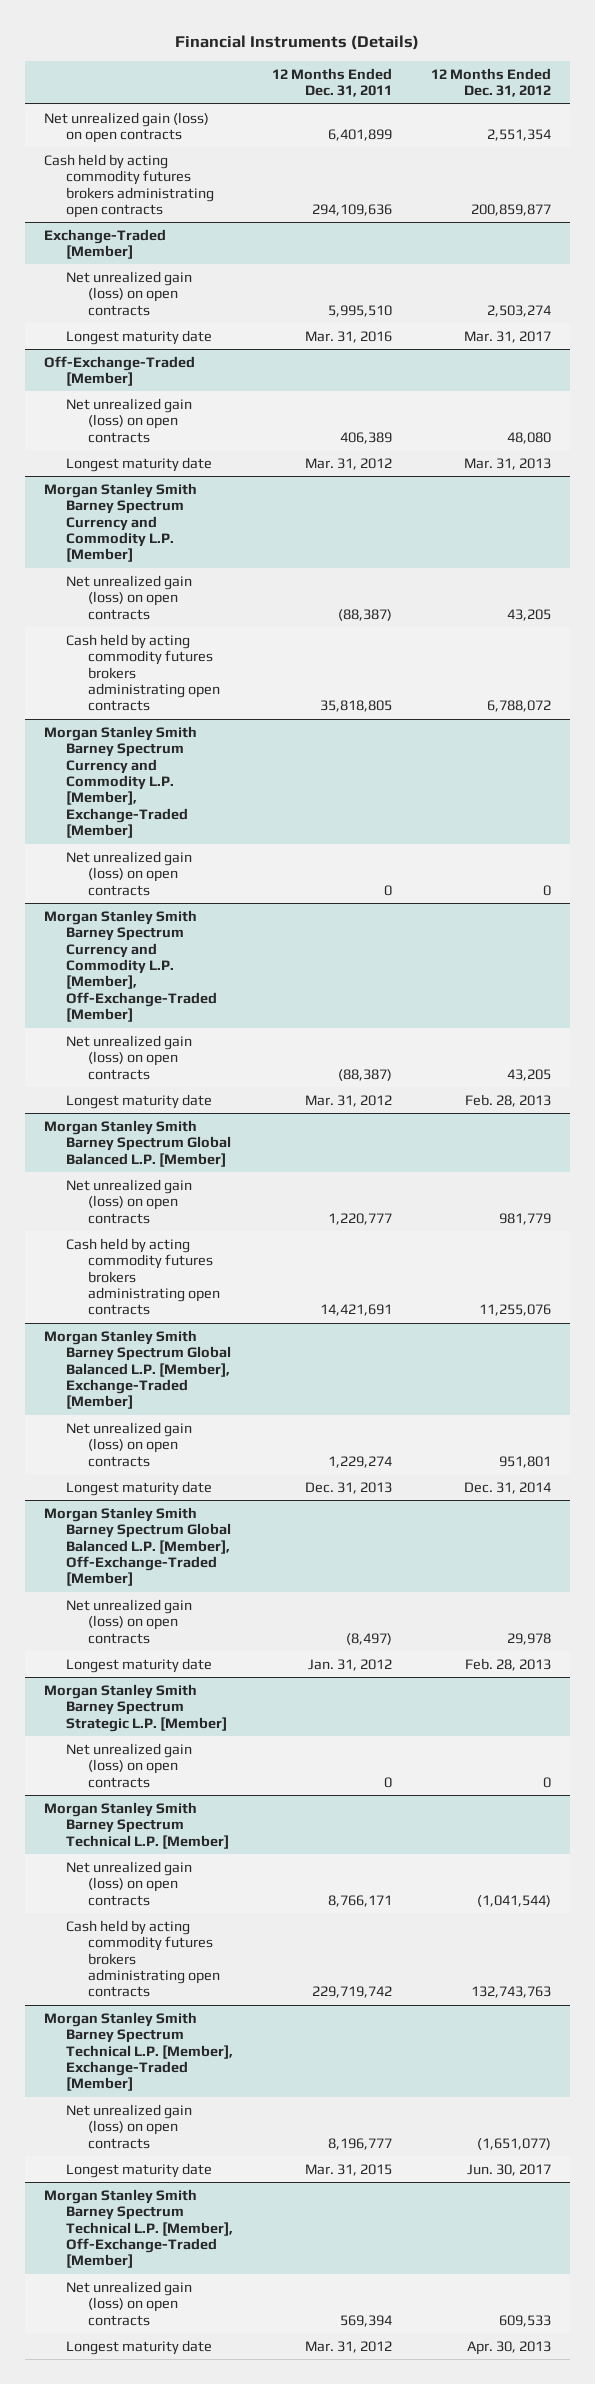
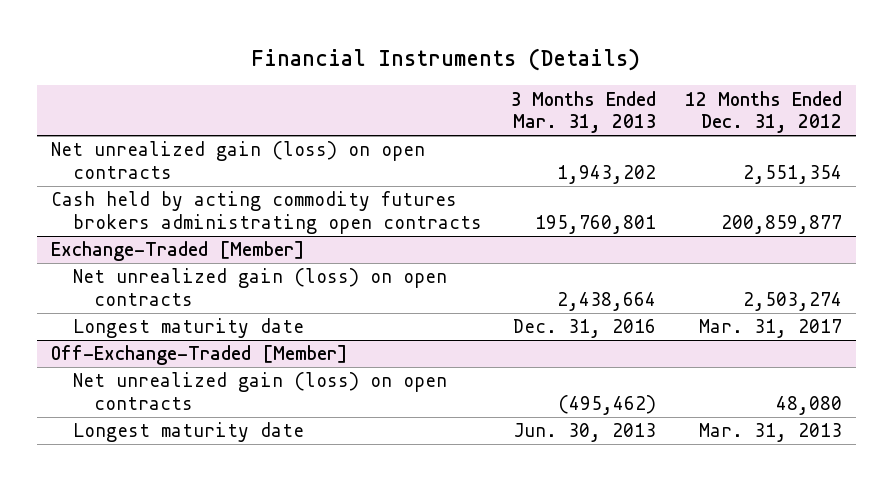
[271,67,392,98] 12 Months Ended Dec. 31, 2011 -> none
none -> [510,90,657,133] 3 Months Ended Mar. 31, 2013
[43,482,197,563] Morgan Stanley Smith Barney Spectrum Currency and Commodity L.P. [Member] -> none
[66,574,193,620] Net unrealized gain (loss) on open contracts -> none
[66,633,221,712] Cash held by acting commodity futures brokers administrating open contracts -> none
[43,725,197,839] Morgan Stanley Smith Barney Spectrum Currency and Commodity L.P. [Member], Exchange-Traded [Member] -> none
[66,850,193,896] Net unrealized gain (loss) on open contracts -> none
[43,909,218,1023] Morgan Stanley Smith Barney Spectrum Currency and Commodity L.P. [Member], Off-Exchange-Traded [Member] -> none
[66,1034,193,1080] Net unrealized gain (loss) on open contracts -> none
[66,1093,213,1109] Longest maturity date -> none
[43,1119,232,1167] Morgan Stanley Smith Barney Spectrum Global Balanced L.P. [Member] -> none
[66,1178,193,1224] Net unrealized gain (loss) on open contracts -> none
[66,1237,221,1316] Cash held by acting commodity futures brokers administrating open contracts -> none
[43,1329,232,1410] Morgan Stanley Smith Barney Spectrum Global Balanced L.P. [Member], Exchange-Traded [Member] -> none
[66,1421,193,1467] Net unrealized gain (loss) on open contracts -> none
[66,1480,213,1496] Longest maturity date -> none
[43,1506,232,1587] Morgan Stanley Smith Barney Spectrum Global Balanced L.P. [Member], Off-Exchange-Traded [Member] -> none
[66,1598,193,1644] Net unrealized gain (loss) on open contracts -> none
[66,1657,213,1673] Longest maturity date -> none
[43,1683,228,1732] Morgan Stanley Smith Barney Spectrum Strategic L.P. [Member] -> none
[66,1742,193,1788] Net unrealized gain (loss) on open contracts -> none
[43,1801,230,1849] Morgan Stanley Smith Barney Spectrum Technical L.P. [Member] -> none
[66,1860,193,1906] Net unrealized gain (loss) on open contracts -> none
[66,1919,221,1998] Cash held by acting commodity futures brokers administrating open contracts -> none
[43,2011,234,2092] Morgan Stanley Smith Barney Spectrum Technical L.P. [Member], Exchange-Traded [Member] -> none
[66,2103,193,2149] Net unrealized gain (loss) on open contracts -> none
[66,2162,213,2178] Longest maturity date -> none
[43,2188,234,2269] Morgan Stanley Smith Barney Spectrum Technical L.P. [Member], Off-Exchange-Traded [Member] -> none
[66,2280,193,2326] Net unrealized gain (loss) on open contracts -> none
[66,2339,213,2355] Longest maturity date -> none

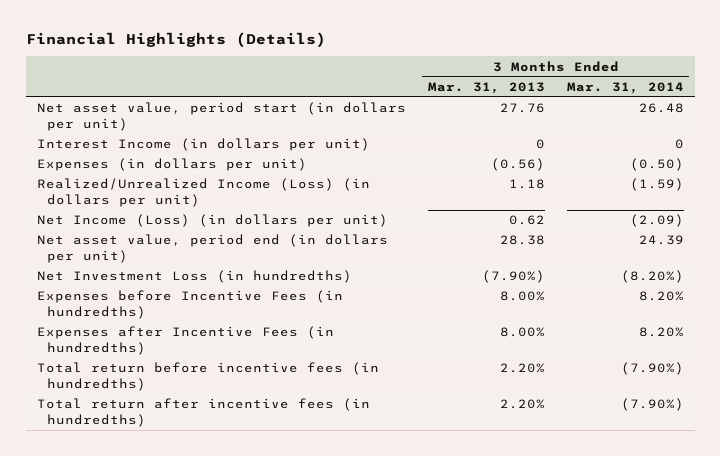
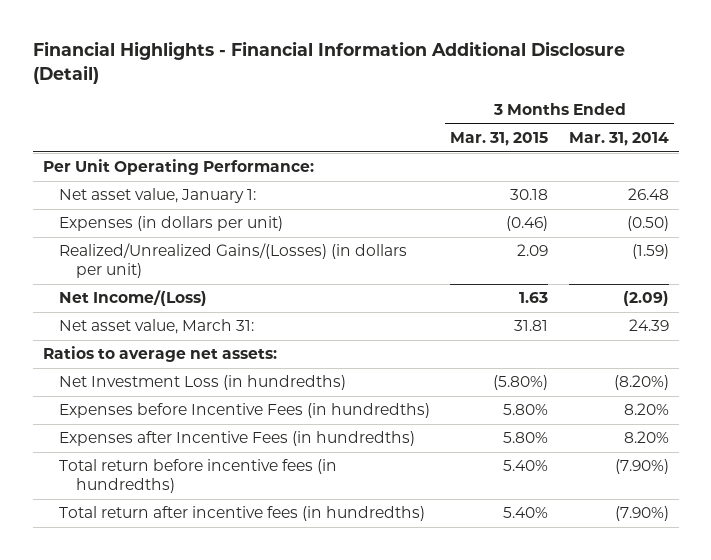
[25,32,326,49] Financial Highlights (Details) -> [32,41,625,84] Financial Highlights - Financial Information Additional Disclosure (Detail)
[427,81,545,94] Mar. 31, 2013 -> none
none -> [450,131,549,146] Mar. 31, 2015
[36,138,370,152] Interest Income (in dollars per unit) -> none
none -> [42,159,314,176] Per Unit Operating Performance:
[36,102,406,131] Net asset value, period start (in dollars per unit) -> [59,188,257,204] Net asset value, January 1:
[36,214,388,228] Net Income (Loss) (in dollars per unit) -> none
[36,178,370,207] Realized/Unrealized Income (Loss) (in dollars per unit) -> [59,243,408,278] Realized/Unrealized Gains/(Losses) (in dollars per unit)
none -> [59,290,208,307] Net Income/(Loss)
[36,234,388,263] Net asset value, period end (in dollars per unit) -> [59,319,255,335] Net asset value, March 31:
none -> [42,346,277,363] Ratios to average net assets:

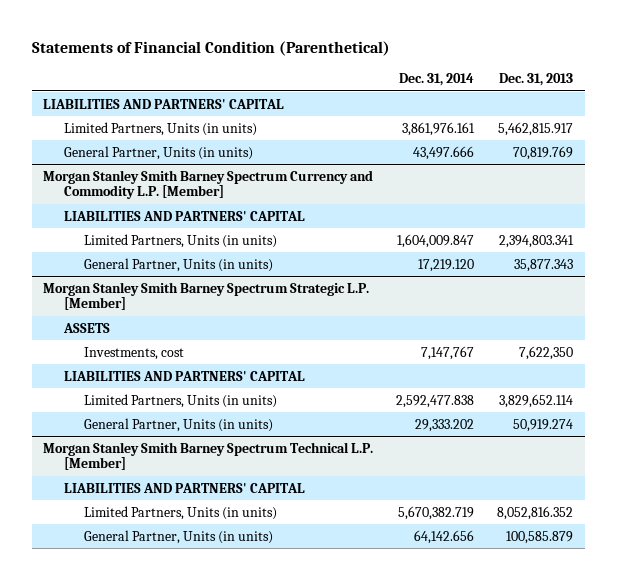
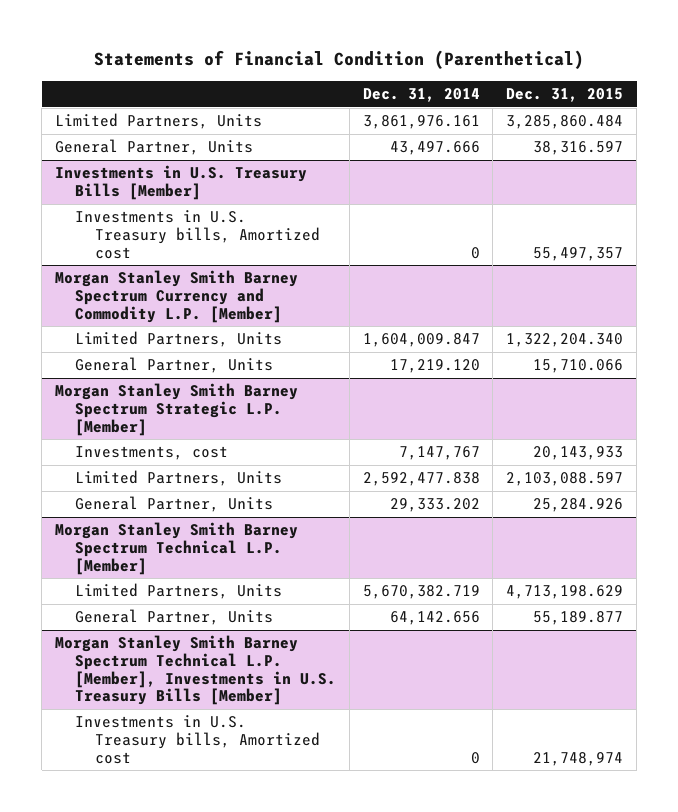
[499,73,574,87] Dec. 31, 2013 -> none
none -> [506,88,624,103] Dec. 31, 2015
[43,98,285,109] LIABILITIES AND PARTNERS' CAPITAL -> none
[63,121,257,136] Limited Partners, Units (in units) -> [54,113,262,130] Limited Partners, Units
[63,145,253,160] General Partner, Units (in units) -> [54,139,253,156] General Partner, Units
none -> [54,165,307,201] Investments in U.S. Treasury Bills [Member]
none -> [75,210,321,259] Investments in U.S. Treasury bills, Amortized cost
[63,210,305,221] LIABILITIES AND PARTNERS' CAPITAL -> none
[83,233,277,248] Limited Partners, Units (in units) -> [75,331,283,348] Limited Partners, Units
[83,257,273,272] General Partner, Units (in units) -> [75,357,274,374] General Partner, Units
[62,322,110,333] ASSETS -> none
[63,370,305,381] LIABILITIES AND PARTNERS' CAPITAL -> none
[83,393,277,408] Limited Partners, Units (in units) -> [75,470,283,487] Limited Partners, Units
[83,417,273,432] General Partner, Units (in units) -> [75,496,274,513] General Partner, Units
[63,482,305,493] LIABILITIES AND PARTNERS' CAPITAL -> none
[83,505,277,520] Limited Partners, Units (in units) -> [75,583,283,600] Limited Partners, Units
[83,529,273,544] General Partner, Units (in units) -> [75,609,274,626] General Partner, Units
none -> [54,635,337,706] Morgan Stanley Smith Barney Spectrum Technical L.P. [Member], Investments in U.S. Treasury Bills [Member]
none -> [75,715,321,764] Investments in U.S. Treasury bills, Amortized cost

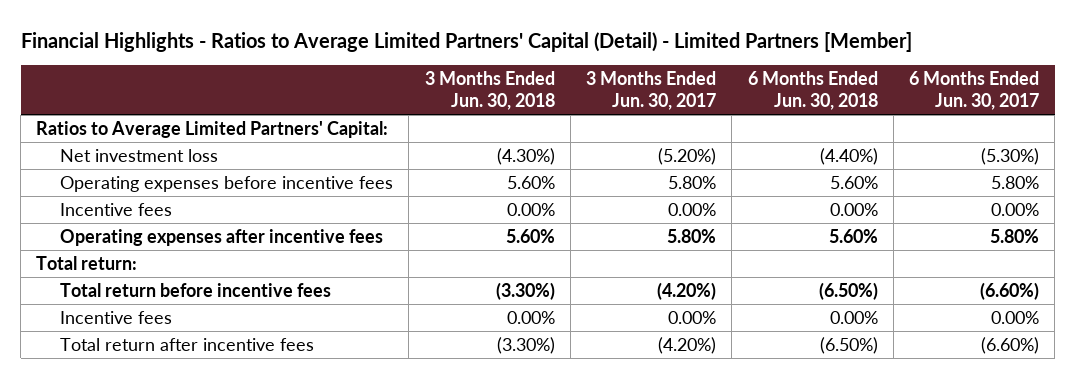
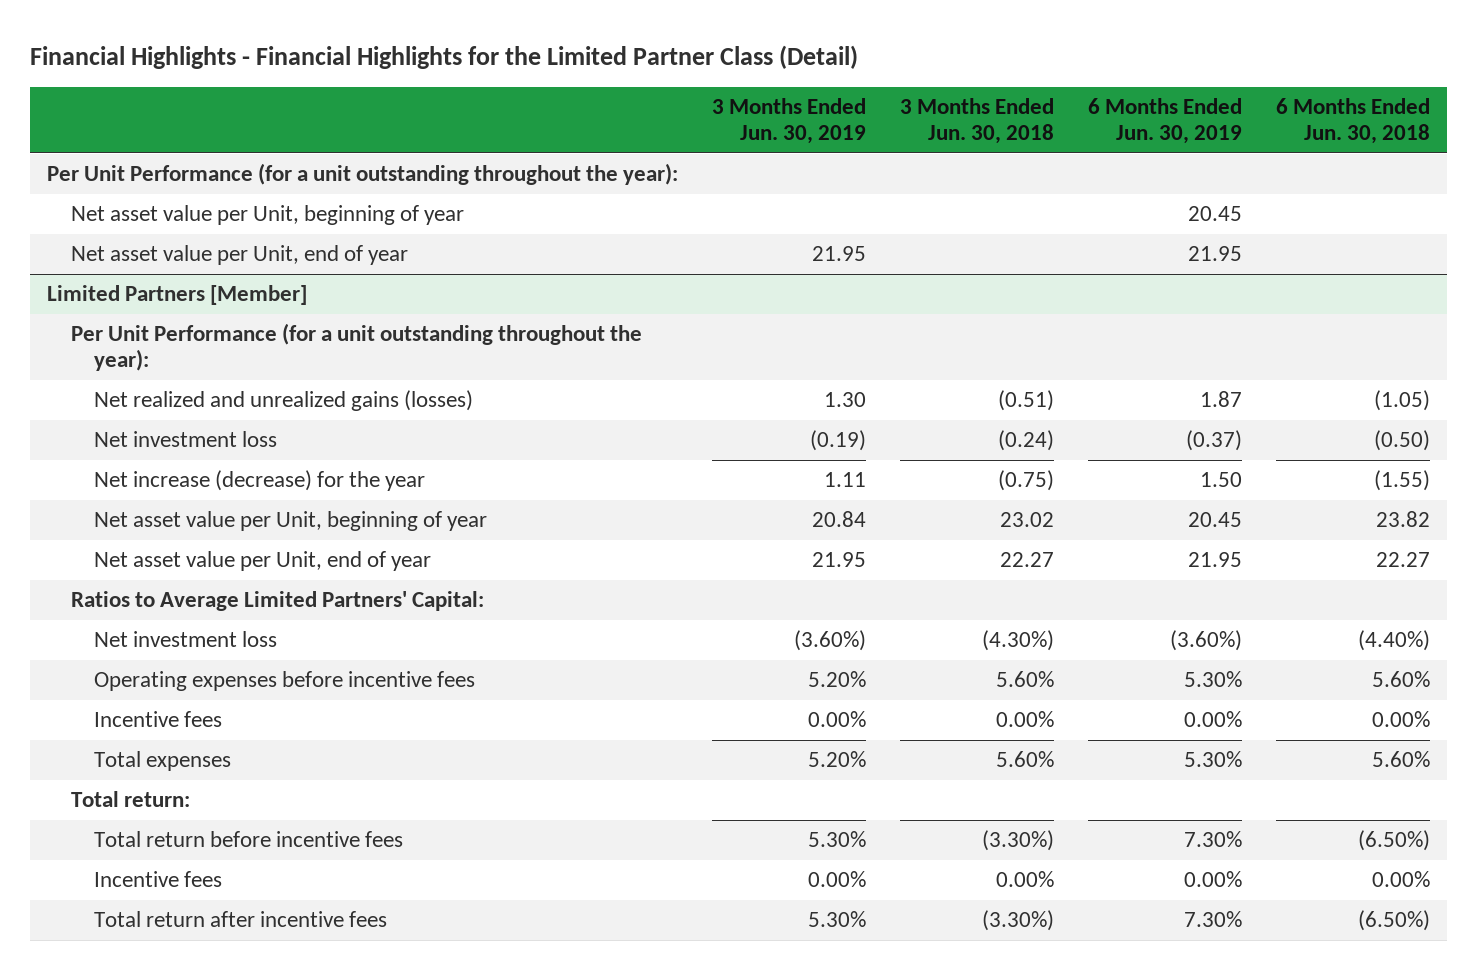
[20,31,912,52] Financial Highlights - Ratios to Average Limited Partners' Capital (Detail) - Limited Partners [Member] -> [30,45,859,70] Financial Highlights - Financial Highlights for the Limited Partner Class (Detail)
[586,71,717,111] 3 Months Ended Jun. 30, 2017 -> none
[909,71,1040,111] 6 Months Ended Jun. 30, 2017 -> none
none -> [712,98,867,145] 3 Months Ended Jun. 30, 2019
none -> [1088,98,1243,145] 6 Months Ended Jun. 30, 2019
none -> [47,163,679,186] Per Unit Performance (for a unit outstanding throughout the year):
none -> [70,205,464,226] Net asset value per Unit, beginning of year
none -> [70,245,408,266] Net asset value per Unit, end of year
none -> [47,285,308,306] Limited Partners [Member]
none -> [70,323,642,372] Per Unit Performance (for a unit outstanding throughout the year):
none -> [94,390,474,412] Net realized and unrealized gains (losses)
none -> [94,431,278,448] Net investment loss
none -> [94,470,426,492] Net increase (decrease) for the year
none -> [94,511,488,532] Net asset value per Unit, beginning of year
none -> [94,551,432,572] Net asset value per Unit, end of year
[60,228,384,246] Operating expenses after incentive fees -> [94,751,232,772] Total expenses

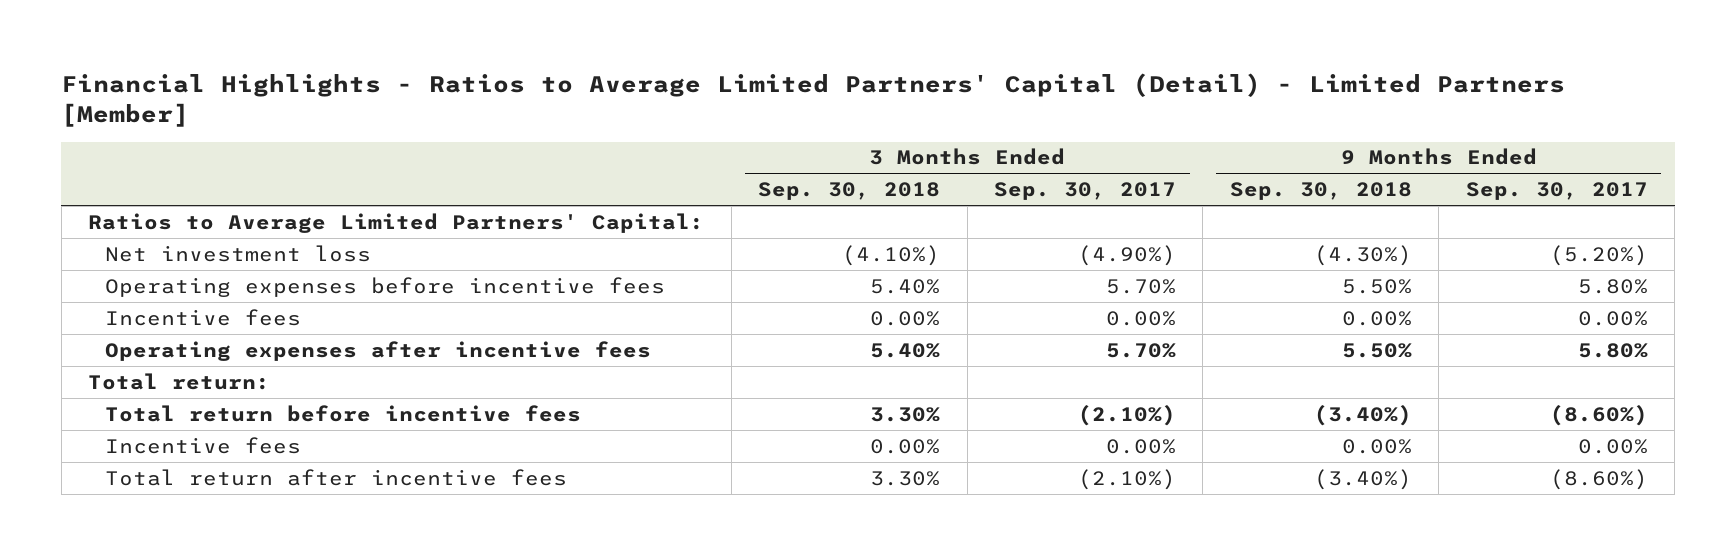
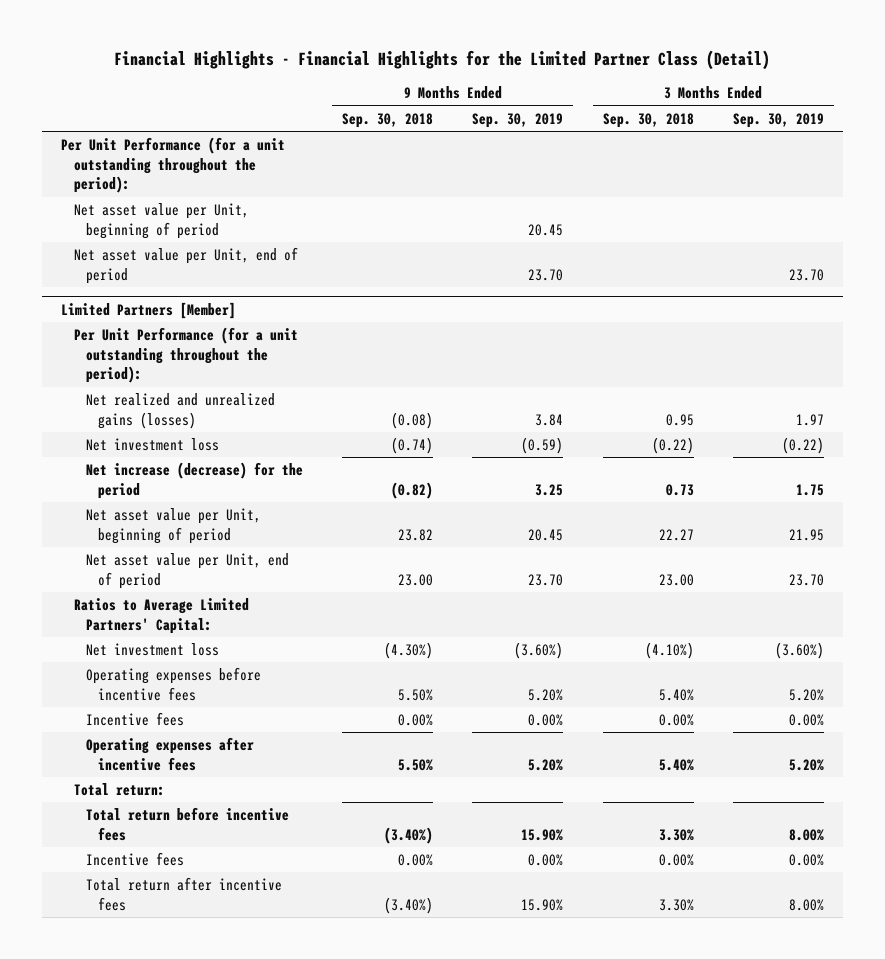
[61,72,1566,128] Financial Highlights - Ratios to Average Limited Partners' Capital (Detail) - Limited Partners [Member] -> [114,50,771,71] Financial Highlights - Financial Highlights for the Limited Partner Class (Detail)
[994,182,1177,201] Sep. 30, 2017 -> none
[1465,182,1648,201] Sep. 30, 2017 -> none
none -> [472,112,564,128] Sep. 30, 2019
none -> [732,112,824,128] Sep. 30, 2019
none -> [61,136,286,194] Per Unit Performance (for a unit outstanding throughout the period):
none -> [73,202,249,239] Net asset value per Unit, beginning of period
none -> [73,246,298,284] Net asset value per Unit, end of period
none -> [61,301,237,319] Limited Partners [Member]
none -> [73,326,298,384] Per Unit Performance (for a unit outstanding throughout the period):
none -> [85,392,275,429] Net realized and unrealized gains (losses)
none -> [85,437,219,451] Net investment loss
none -> [85,461,303,499] Net increase (decrease) for the period
none -> [85,507,261,544] Net asset value per Unit, beginning of period
none -> [85,552,289,589] Net asset value per Unit, end of period

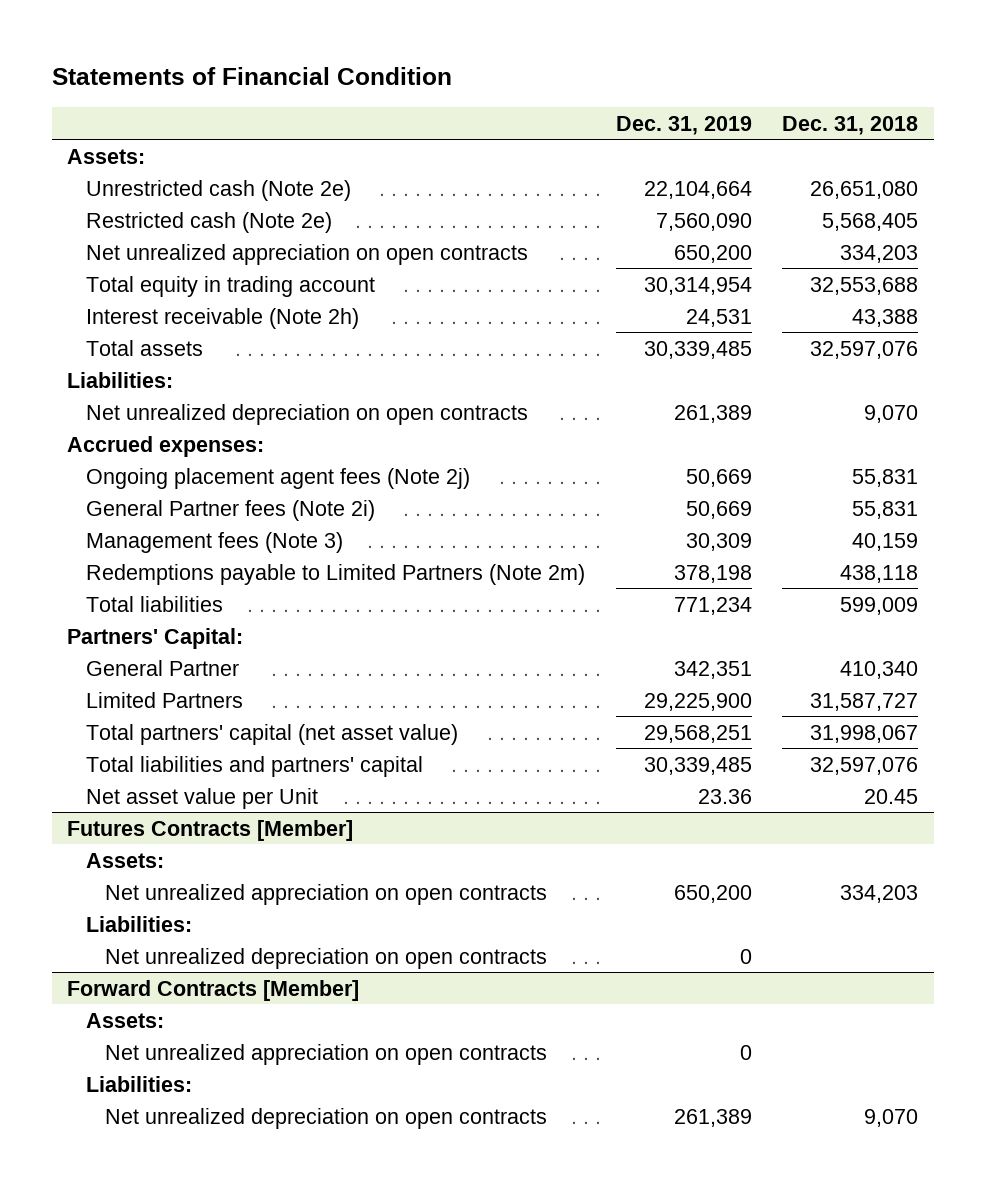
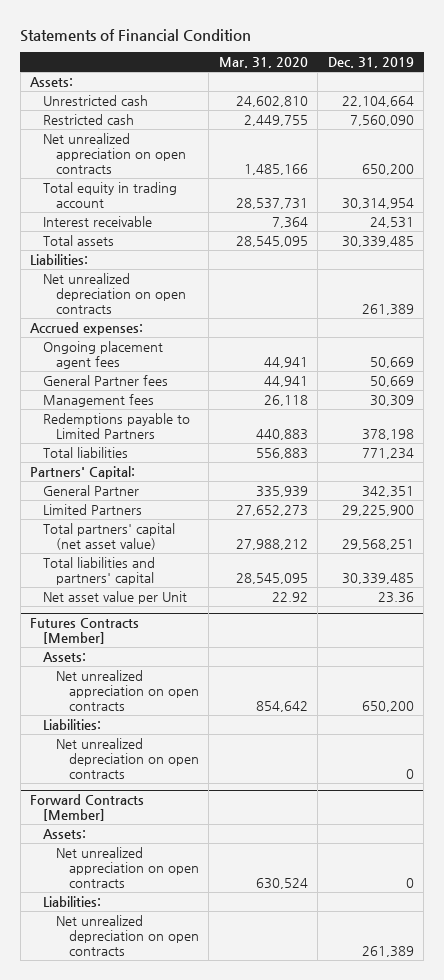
[782,115,919,135] Dec. 31, 2018 -> none
none -> [218,56,308,68] Mar. 31, 2020
[86,179,352,201] Unrestricted cash (Note 2e) -> [43,94,149,106] Unrestricted cash
[86,211,333,233] Restricted cash (Note 2e) -> [43,113,135,125] Restricted cash
[86,307,360,329] Interest receivable (Note 2h) -> [43,215,153,227] Interest receivable
[86,467,471,489] Ongoing placement agent fees (Note 2j) -> [43,340,164,369] Ongoing placement agent fees
[86,499,376,521] General Partner fees (Note 2i) -> [43,374,169,386] General Partner fees
[86,531,344,553] Management fees (Note 3) -> [43,393,155,407] Management fees
[86,563,586,585] Redemptions payable to Limited Partners (Note 2m) -> [43,412,191,439] Redemptions payable to Limited Partners

